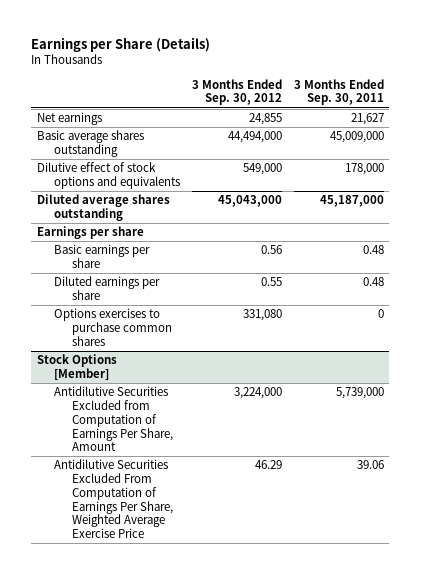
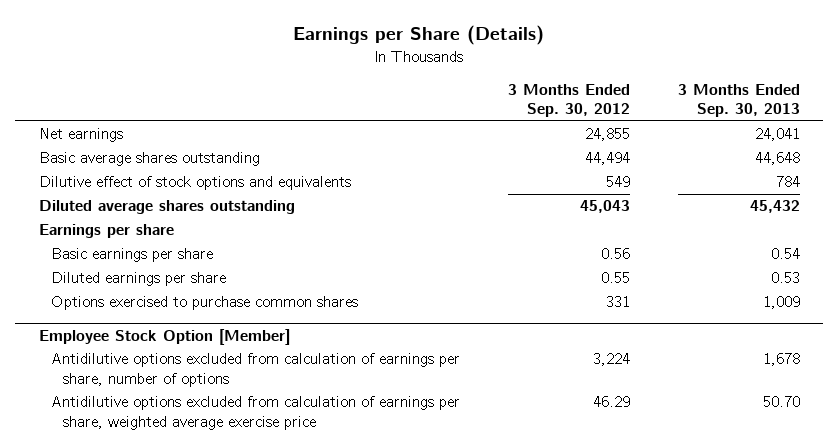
[293,78,384,106] 3 Months Ended Sep. 30, 2011 -> none
none -> [677,84,800,118] 3 Months Ended Sep. 30, 2013
[227,131,282,144] 44,494,000 -> [584,152,630,166] 44,494
[242,163,282,176] 549,000 -> [605,176,630,188] 549
[217,195,282,208] 45,043,000 -> [579,200,630,214] 45,043
[54,308,172,346] Options exercises to purchase common shares -> [51,296,359,311] Options exercised to purchase common shares
[242,309,282,322] 331,080 -> [605,296,630,308] 331
[36,354,117,381] Stock Options [Member] -> [39,329,291,346] Employee Stock Option [Member]
[54,386,173,452] Antidilutive Securities Excluded from Computation of Earnings Per Share, Amount -> [51,353,461,387] Antidilutive options excluded from calculation of earnings per share, number of options
[233,387,282,400] 3,224,000 -> [592,353,630,367] 3,224
[54,459,173,539] Antidilutive Securities Excluded From Computation of Earnings Per Share, Weighted Average Exercise Price -> [51,396,461,430] Antidilutive options excluded from calculation of earnings per share, weighted average exercise price

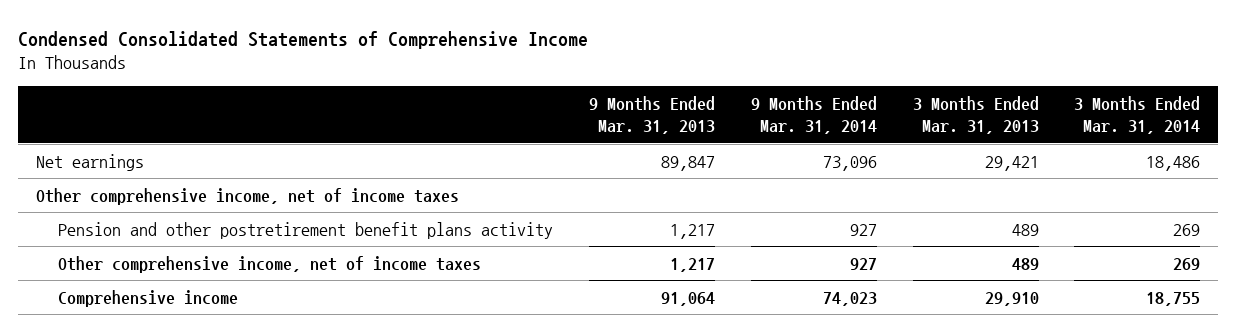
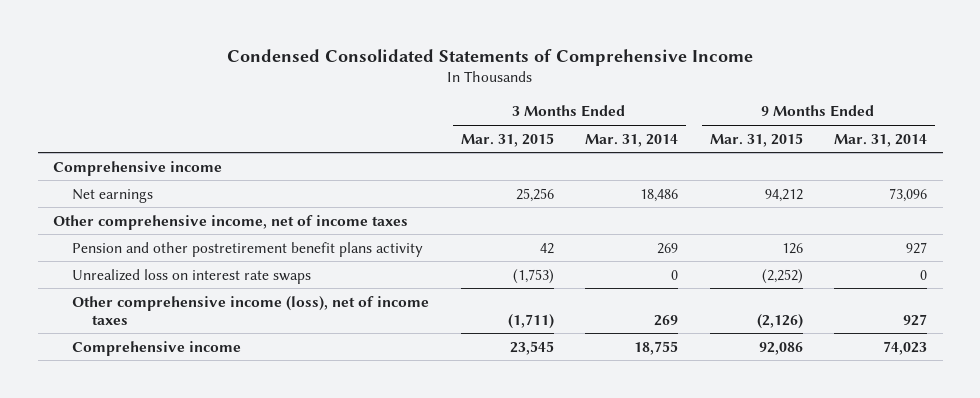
[588,95,715,135] 9 Months Ended Mar. 31, 2013 -> none
[912,95,1039,135] 3 Months Ended Mar. 31, 2013 -> none
none -> [460,132,554,147] Mar. 31, 2015
none -> [709,132,803,147] Mar. 31, 2015
none -> [53,160,223,176] Comprehensive income
none -> [72,268,312,284] Unrealized loss on interest rate swaps
[58,255,482,273] Other comprehensive income, net of income taxes -> [72,295,430,325] Other comprehensive income (loss), net of income taxes

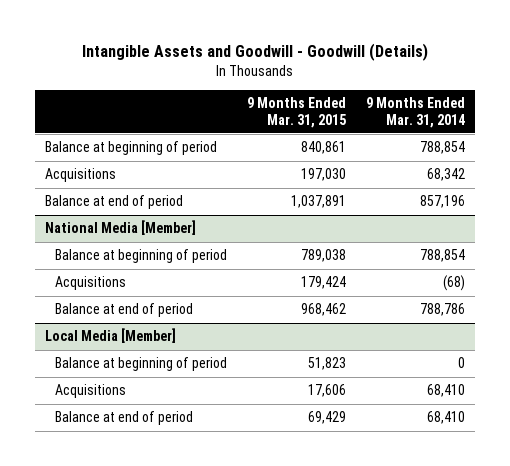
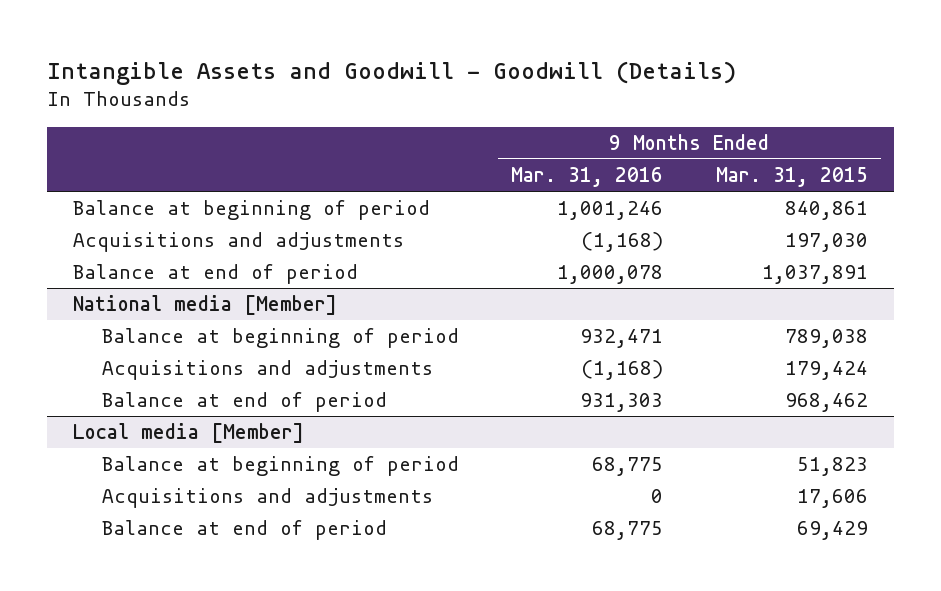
[365,96,465,128] 9 Months Ended Mar. 31, 2014 -> none
none -> [511,167,664,188] Mar. 31, 2016
[45,168,117,183] Acquisitions -> [73,232,405,253] Acquisitions and adjustments
[45,220,197,236] National Media [Member] -> [73,295,338,316] National media [Member]
[55,276,127,291] Acquisitions -> [101,360,433,381] Acquisitions and adjustments
[45,328,177,344] Local Media [Member] -> [73,423,305,444] Local media [Member]
[55,384,127,399] Acquisitions -> [101,488,433,509] Acquisitions and adjustments

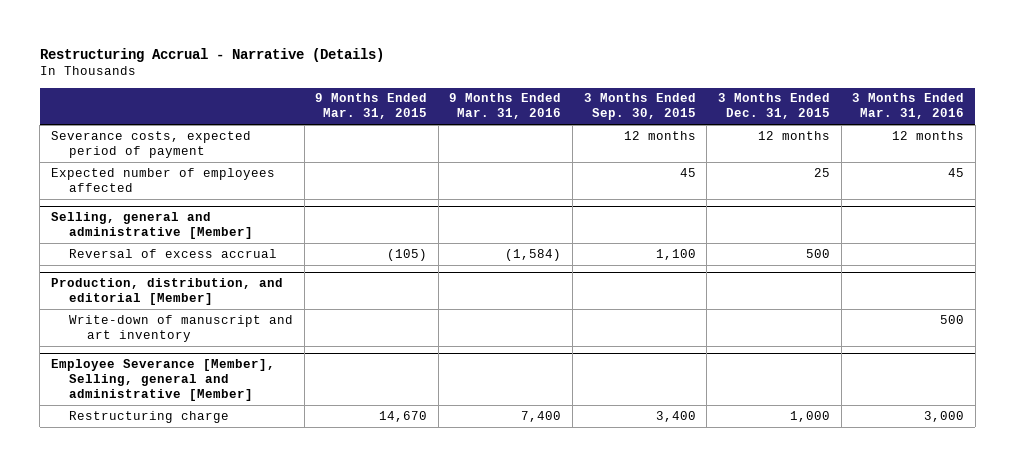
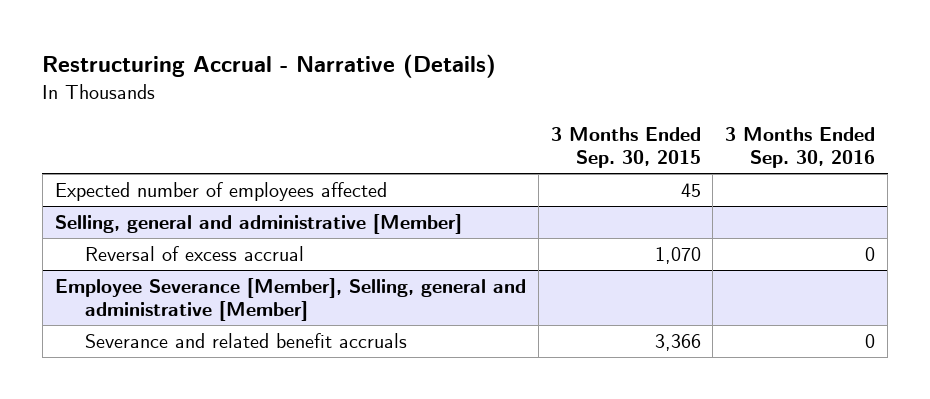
[315,93,428,120] 9 Months Ended Mar. 31, 2015 -> none
[449,93,562,120] 9 Months Ended Mar. 31, 2016 -> none
[717,93,830,120] 3 Months Ended Dec. 31, 2015 -> none
[852,93,965,120] 3 Months Ended Mar. 31, 2016 -> none
none -> [725,126,876,168] 3 Months Ended Sep. 30, 2016
[50,130,251,158] Severance costs, expected period of payment -> none
[50,278,283,306] Production, distribution, and editorial [Member] -> none
[69,314,294,342] Write-down of manuscript and art inventory -> none
[655,248,696,260] 1,100 -> [654,246,701,264] 1,070
[69,410,230,423] Restructuring charge -> none
none -> [85,332,408,348] Severance and related benefit accruals

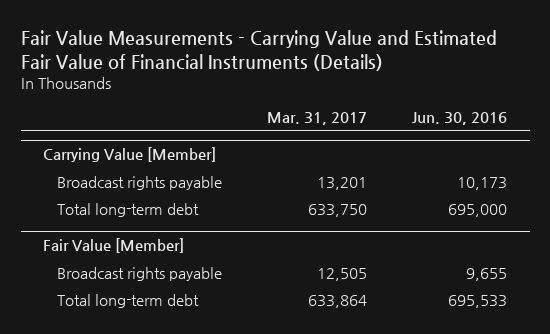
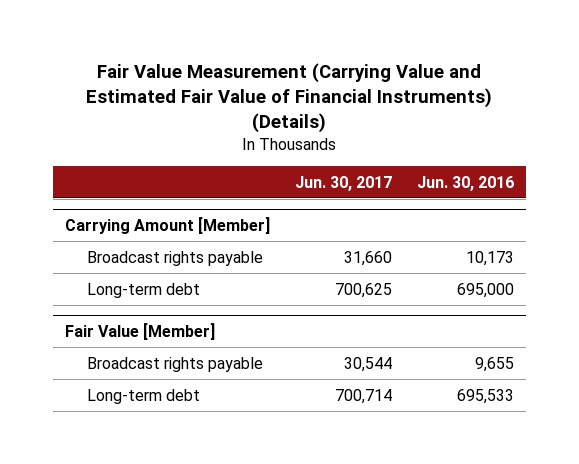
[20,30,497,71] Fair Value Measurements - Carrying Value and Estimated Fair Value of Financial Instruments (Details) -> [86,62,493,133] Fair Value Measurement (Carrying Value and Estimated Fair Value of Financial Instruments) (Details)
[267,112,368,126] Mar. 31, 2017 -> none
none -> [294,175,392,191] Jun. 30, 2017
[43,147,217,163] Carrying Value [Member] -> [64,216,270,234] Carrying Amount [Member]
[57,202,200,217] Total long-term debt -> [87,282,201,298] Long-term debt
[57,293,200,308] Total long-term debt -> [87,388,201,404] Long-term debt

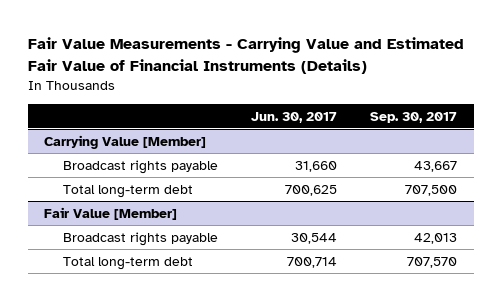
[86,62,493,133] Fair Value Measurement (Carrying Value and Estimated Fair Value of Financial Instruments) (Details) -> [27,37,464,75] Fair Value Measurements - Carrying Value and Estimated Fair Value of Financial Instruments (Details)
[416,175,514,191] Jun. 30, 2016 -> none
none -> [370,111,458,123] Sep. 30, 2017
[64,216,270,234] Carrying Amount [Member] -> [44,134,207,149] Carrying Value [Member]
[87,282,201,298] Long-term debt -> [63,184,194,198] Total long-term debt
[87,388,201,404] Long-term debt -> [63,256,194,270] Total long-term debt

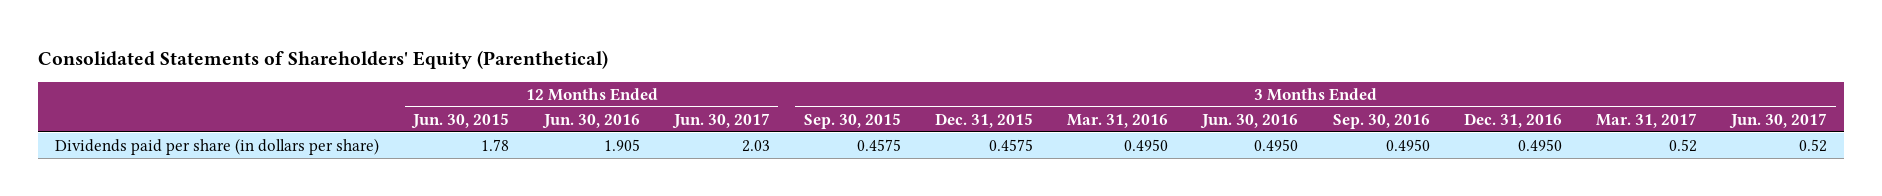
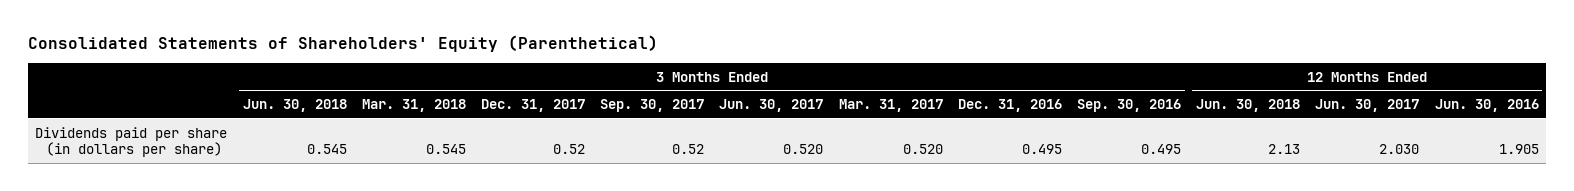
[411,112,510,129] Jun. 30, 2015 -> none
[803,112,901,129] Sep. 30, 2015 -> none
[935,112,1034,128] Dec. 31, 2015 -> none
[1067,113,1169,128] Mar. 31, 2016 -> none
[1200,113,1299,129] Jun. 30, 2016 -> none
none -> [242,99,347,113] Jun. 30, 2018
none -> [361,99,466,113] Mar. 31, 2018
none -> [480,99,585,113] Dec. 31, 2017
none -> [600,99,705,113] Sep. 30, 2017
none -> [1196,99,1301,113] Jun. 30, 2018
[741,140,770,153] 2.03 -> [1379,144,1420,155] 2.030
[1385,139,1430,152] 0.4950 -> [1140,144,1181,155] 0.495
[1517,139,1562,152] 0.4950 -> [1021,144,1062,155] 0.495
[1669,139,1698,153] 0.52 -> [902,144,943,155] 0.520
[1799,139,1828,153] 0.52 -> [783,144,824,155] 0.520

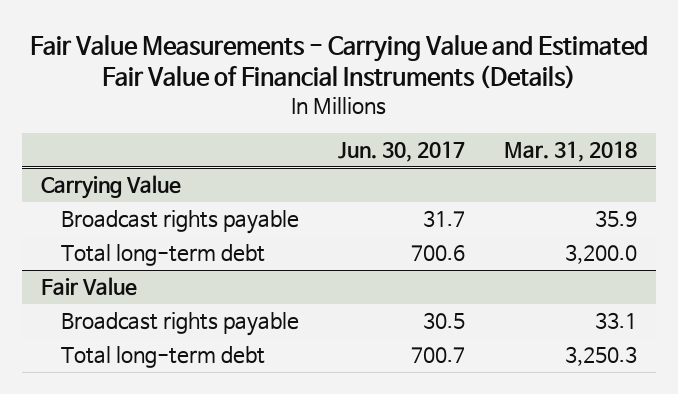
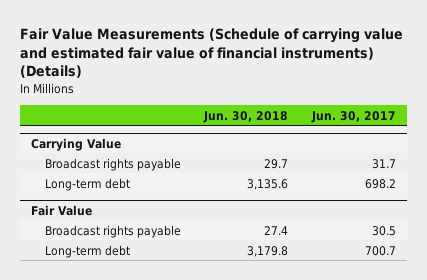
[30,34,649,90] Fair Value Measurements - Carrying Value and Estimated Fair Value of Financial Instruments (Details) -> [19,27,403,79] Fair Value Measurements (Schedule of carrying value and estimated fair value of financial instruments) (Details)
[503,141,637,163] Mar. 31, 2018 -> none
none -> [203,110,289,123] Jun. 30, 2018
[60,244,265,267] Total long-term debt -> [45,177,131,191] Long-term debt
[410,245,465,262] 700.6 -> [364,178,396,189] 698.2
[60,346,265,369] Total long-term debt -> [45,244,131,258] Long-term debt

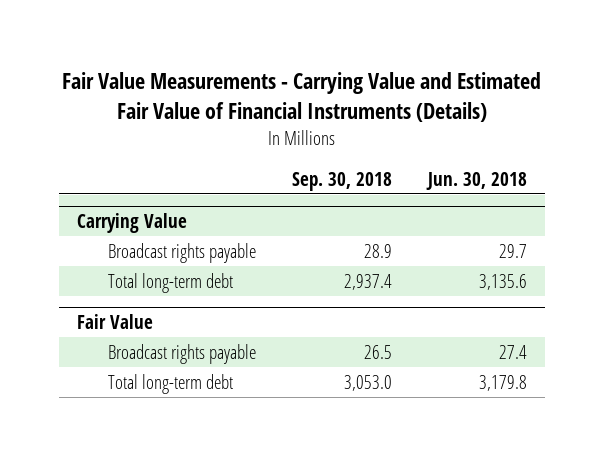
[19,27,403,79] Fair Value Measurements (Schedule of carrying value and estimated fair value of financial instruments) (Details) -> [62,72,542,122] Fair Value Measurements - Carrying Value and Estimated Fair Value of Financial Instruments (Details)
[310,110,396,123] Jun. 30, 2017 -> none
none -> [292,171,393,191] Sep. 30, 2018
[45,177,131,191] Long-term debt -> [107,272,233,293] Total long-term debt
[45,244,131,258] Long-term debt -> [107,373,233,394] Total long-term debt

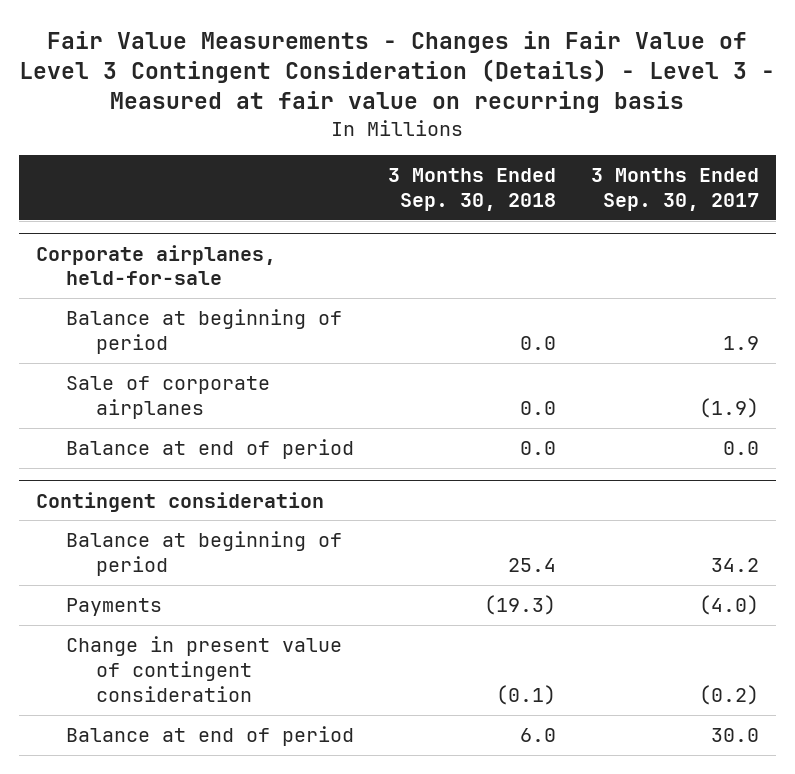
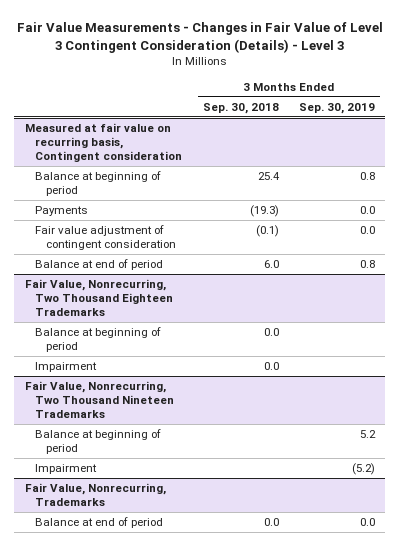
[19,30,776,114] Fair Value Measurements - Changes in Fair Value of Level 3 Contingent Consideration (Details) - Level 3 - Measured at fair value on recurring basis -> [16,22,383,53] Fair Value Measurements - Changes in Fair Value of Level 3 Contingent Consideration (Details) - Level 3
[590,168,759,211] 3 Months Ended Sep. 30, 2017 -> none
none -> [298,102,375,114] Sep. 30, 2019
[36,244,277,286] Corporate airplanes, held-for-sale -> none
[65,309,342,354] Balance at beginning of period -> none
[65,376,270,419] Sale of corporate airplanes -> none
[65,439,354,460] Balance at end of period -> none
[36,491,325,512] Contingent consideration -> none
none -> [24,123,183,162] Measured at fair value on recurring basis, Contingent consideration
[65,636,342,702] Change in present value of contingent consideration -> [35,225,177,250] Fair value adjustment of contingent consideration
none -> [24,279,174,316] Fair Value, Nonrecurring, Two Thousand Eighteen Trademarks
none -> [35,327,162,352] Balance at beginning of period
none -> [35,362,98,373] Impairment
none -> [24,381,175,418] Fair Value, Nonrecurring, Two Thousand Nineteen Trademarks
none -> [35,429,162,454] Balance at beginning of period
none -> [35,464,98,475] Impairment
none -> [24,483,166,506] Fair Value, Nonrecurring, Trademarks
none -> [35,517,164,529] Balance at end of period

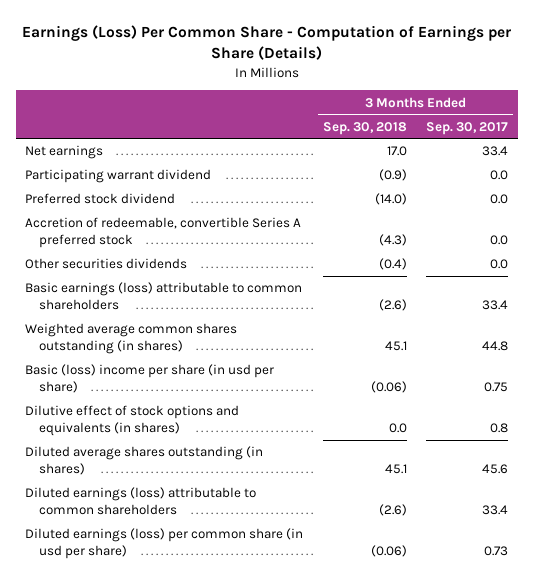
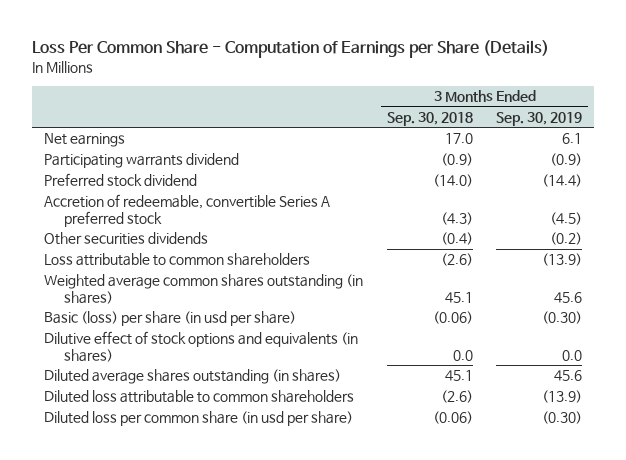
[21,24,511,61] Earnings (Loss) Per Common Share - Computation of Earnings per Share (Details) -> [31,40,549,59] Loss Per Common Share - Computation of Earnings per Share (Details)
[426,121,509,135] Sep. 30, 2017 -> none
none -> [496,111,583,126] Sep. 30, 2019
[25,169,212,184] Participating warrant dividend -> [43,153,239,169] Participating warrants dividend
[25,282,303,311] Basic earnings (loss) attributable to common shareholders -> [43,253,310,267] Loss attributable to common shareholders
[25,364,275,394] Basic (loss) income per share (in usd per share) -> [43,311,296,327] Basic (loss) per share (in usd per share)
[25,487,257,516] Diluted earnings (loss) attributable to common shareholders -> [43,390,354,404] Diluted loss attributable to common shareholders
[25,528,304,560] Diluted earnings (loss) per common share (in usd per share) -> [43,411,353,427] Diluted loss per common share (in usd per share)

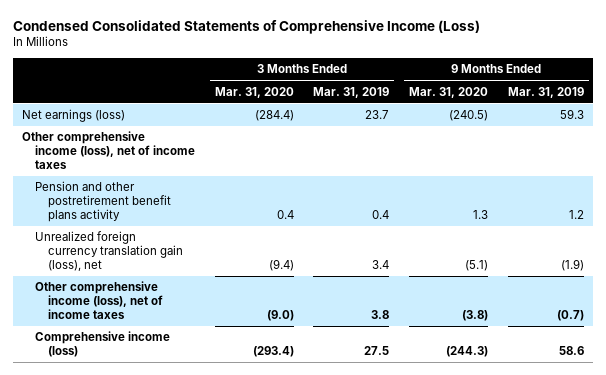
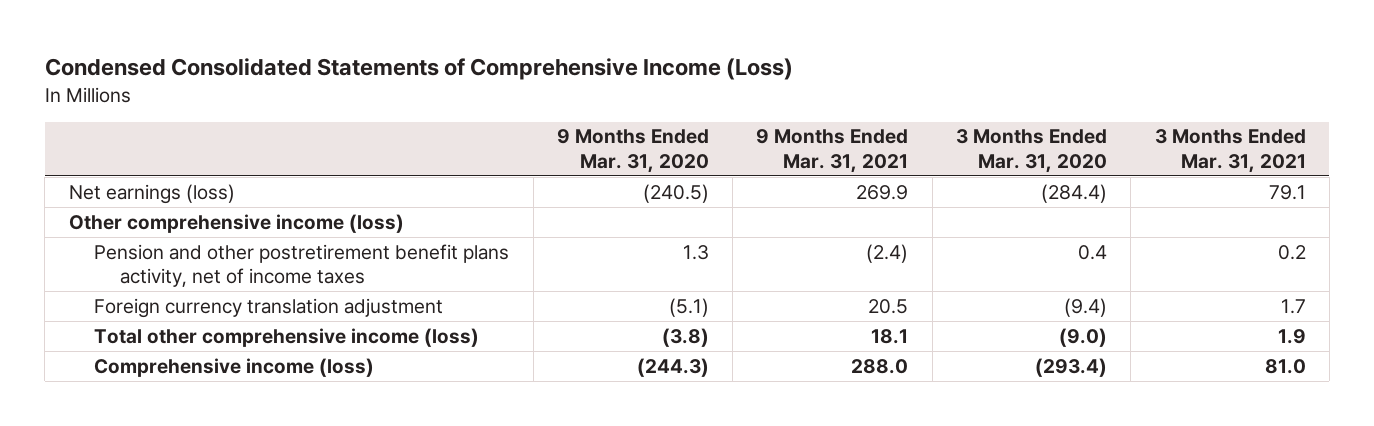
[313,86,390,98] Mar. 31, 2019 -> none
[507,86,584,98] Mar. 31, 2019 -> none
none -> [756,129,909,173] 9 Months Ended Mar. 31, 2021
none -> [1154,129,1306,173] 3 Months Ended Mar. 31, 2021
[22,131,196,169] Other comprehensive income (loss), net of income taxes -> [68,213,404,233] Other comprehensive income (loss)
[35,181,172,222] Pension and other postretirement benefit plans activity -> [94,243,510,288] Pension and other postretirement benefit plans activity, net of income taxes
[35,231,184,271] Unrealized foreign currency translation gain (loss), net -> [94,297,444,318] Foreign currency translation adjustment
[35,281,164,319] Other comprehensive income (loss), net of income taxes -> [94,327,480,347] Total other comprehensive income (loss)

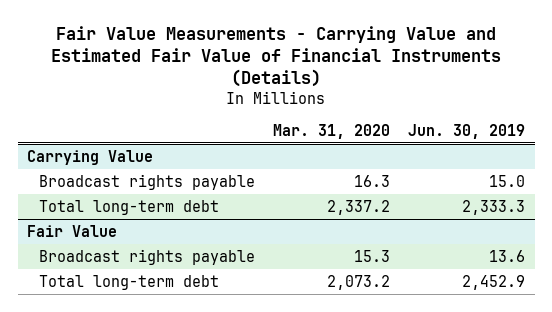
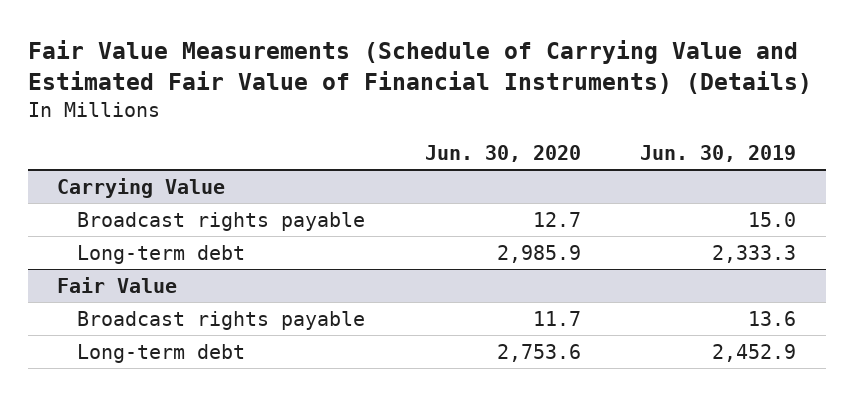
[51,25,502,88] Fair Value Measurements - Carrying Value and Estimated Fair Value of Financial Instruments (Details) -> [27,39,812,94] Fair Value Measurements (Schedule of Carrying Value and Estimated Fair Value of Financial Instruments) (Details)
[273,123,391,139] Mar. 31, 2020 -> none
none -> [424,145,581,163] Jun. 30, 2020
[39,199,220,215] Total long-term debt -> [77,244,246,264] Long-term debt
[39,274,220,290] Total long-term debt -> [77,343,246,363] Long-term debt

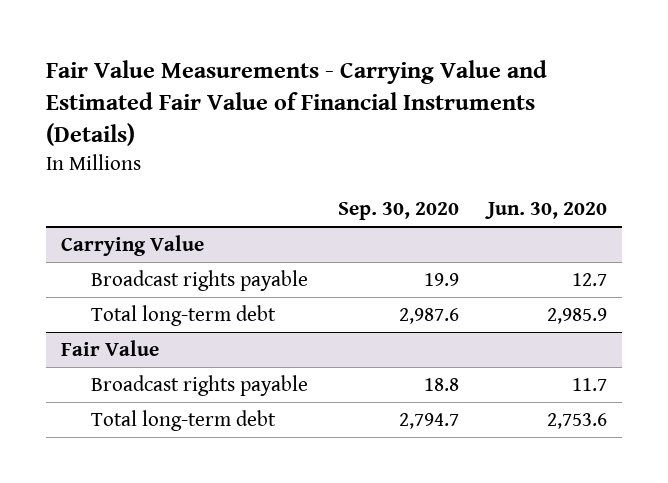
[27,39,812,94] Fair Value Measurements (Schedule of Carrying Value and Estimated Fair Value of Financial Instruments) (Details) -> [46,60,548,147] Fair Value Measurements - Carrying Value and Estimated Fair Value of Financial Instruments (Details)
[640,145,797,163] Jun. 30, 2019 -> none
none -> [337,201,459,220] Sep. 30, 2020
[77,244,246,264] Long-term debt -> [91,305,277,327] Total long-term debt
[77,343,246,363] Long-term debt -> [91,410,277,432] Total long-term debt

